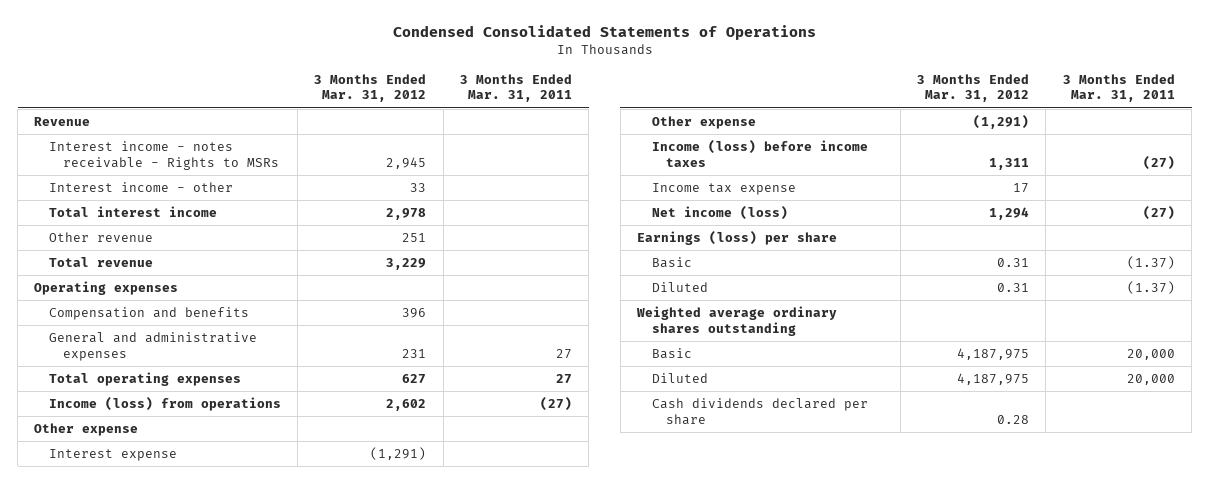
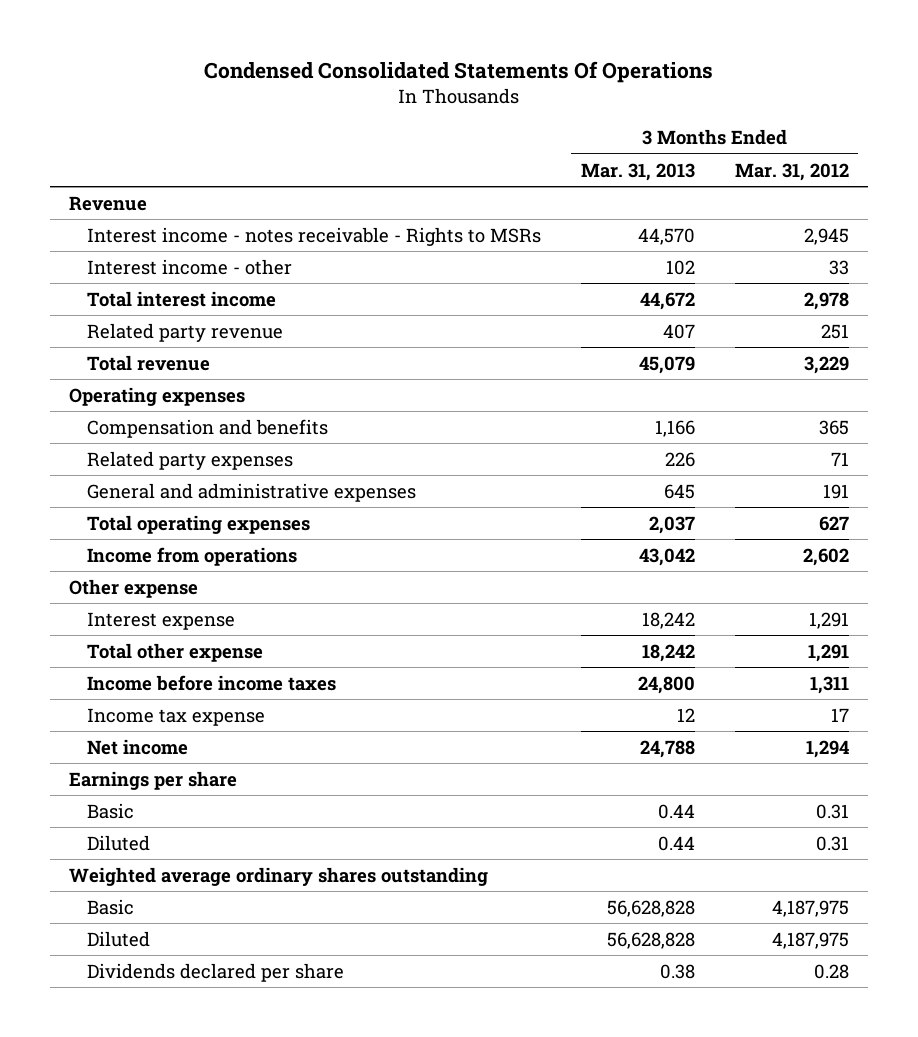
[392,25,816,41] Condensed Consolidated Statements of Operations -> [204,61,714,84] Condensed Consolidated Statements Of Operations
[459,73,572,103] 3 Months Ended Mar. 31, 2011 -> none
none -> [580,162,695,181] Mar. 31, 2013
[48,232,153,243] Other revenue -> [87,322,284,342] Related party revenue
[402,308,427,319] 396 -> [818,419,849,435] 365
none -> [87,450,294,470] Related party expenses
[402,348,427,358] 231 -> [822,483,849,499] 191
[48,397,281,412] Income (loss) from operations -> [87,546,298,566] Income from operations
[370,447,427,461] (1,291) -> [808,611,849,629] 1,291
[651,116,756,130] Other expense -> [87,642,264,662] Total other expense
[973,115,1030,130] (1,291) -> [807,643,849,662] 1,291
[651,140,868,167] Income (loss) before income taxes -> [87,674,337,691] Income before income taxes
[651,206,788,221] Net income (loss) -> [87,738,189,755] Net income
[637,231,838,246] Earnings (loss) per share -> [69,770,238,790] Earnings per share
[651,398,868,425] Cash dividends declared per share -> [87,962,345,982] Dividends declared per share

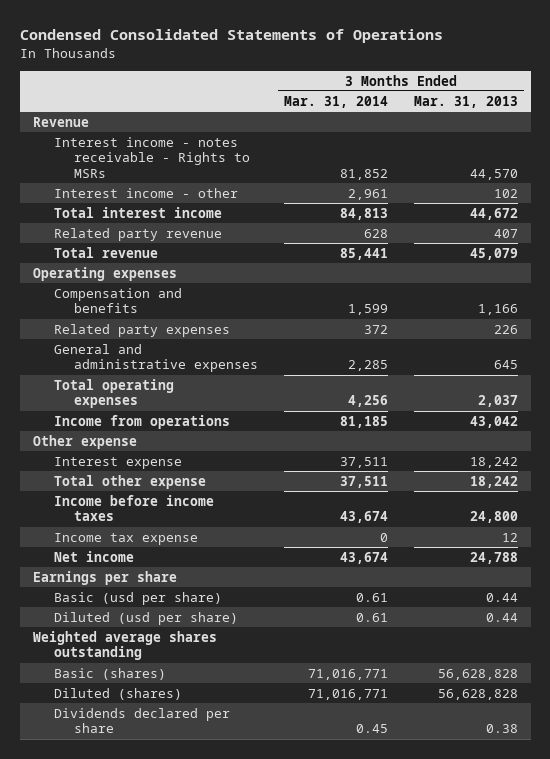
[204,61,714,84] Condensed Consolidated Statements Of Operations -> [19,29,443,44] Condensed Consolidated Statements of Operations
[734,162,849,181] Mar. 31, 2012 -> none
none -> [284,95,389,108] Mar. 31, 2014
[87,802,135,819] Basic -> [53,591,222,605] Basic (usd per share)
[87,834,151,851] Diluted -> [53,611,238,625] Diluted (usd per share)
[69,866,489,886] Weighted average ordinary shares outstanding -> [32,630,217,661] Weighted average shares outstanding
[87,898,135,915] Basic -> [53,667,166,680] Basic (shares)
[87,930,151,947] Diluted -> [53,687,182,700] Diluted (shares)

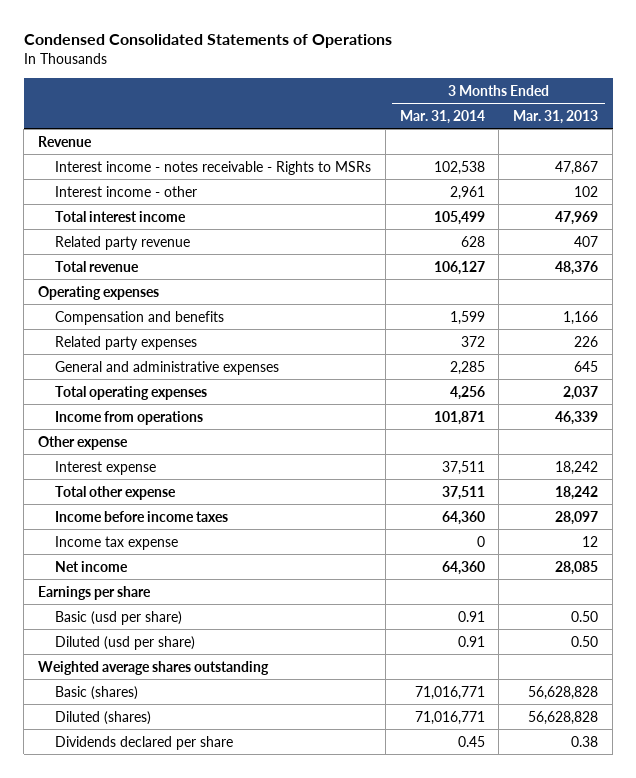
[340,169,389,181] 81,852 -> [433,160,485,175] 102,538
[469,169,518,181] 44,570 -> [555,160,599,175] 47,867
[340,207,389,220] 84,813 -> [433,210,485,225] 105,499
[469,207,518,220] 44,672 -> [555,210,599,225] 47,969
[340,247,389,260] 85,441 -> [433,260,485,275] 106,127
[469,247,518,260] 45,079 -> [555,260,599,275] 48,376
[340,415,389,428] 81,185 -> [433,410,485,425] 101,871
[469,415,518,428] 43,042 -> [555,410,599,425] 46,339
[340,511,389,524] 43,674 -> [441,510,485,525] 64,360
[469,511,518,524] 24,800 -> [555,510,599,525] 28,097
[340,551,389,564] 43,674 -> [441,560,485,575] 64,360
[469,551,518,564] 24,788 -> [555,560,599,575] 28,085
[356,592,389,602] 0.61 -> [457,610,485,622] 0.91
[485,592,518,602] 0.44 -> [571,610,599,622] 0.50
[356,612,389,622] 0.61 -> [457,635,485,647] 0.91
[485,612,518,622] 0.44 -> [571,635,599,647] 0.50

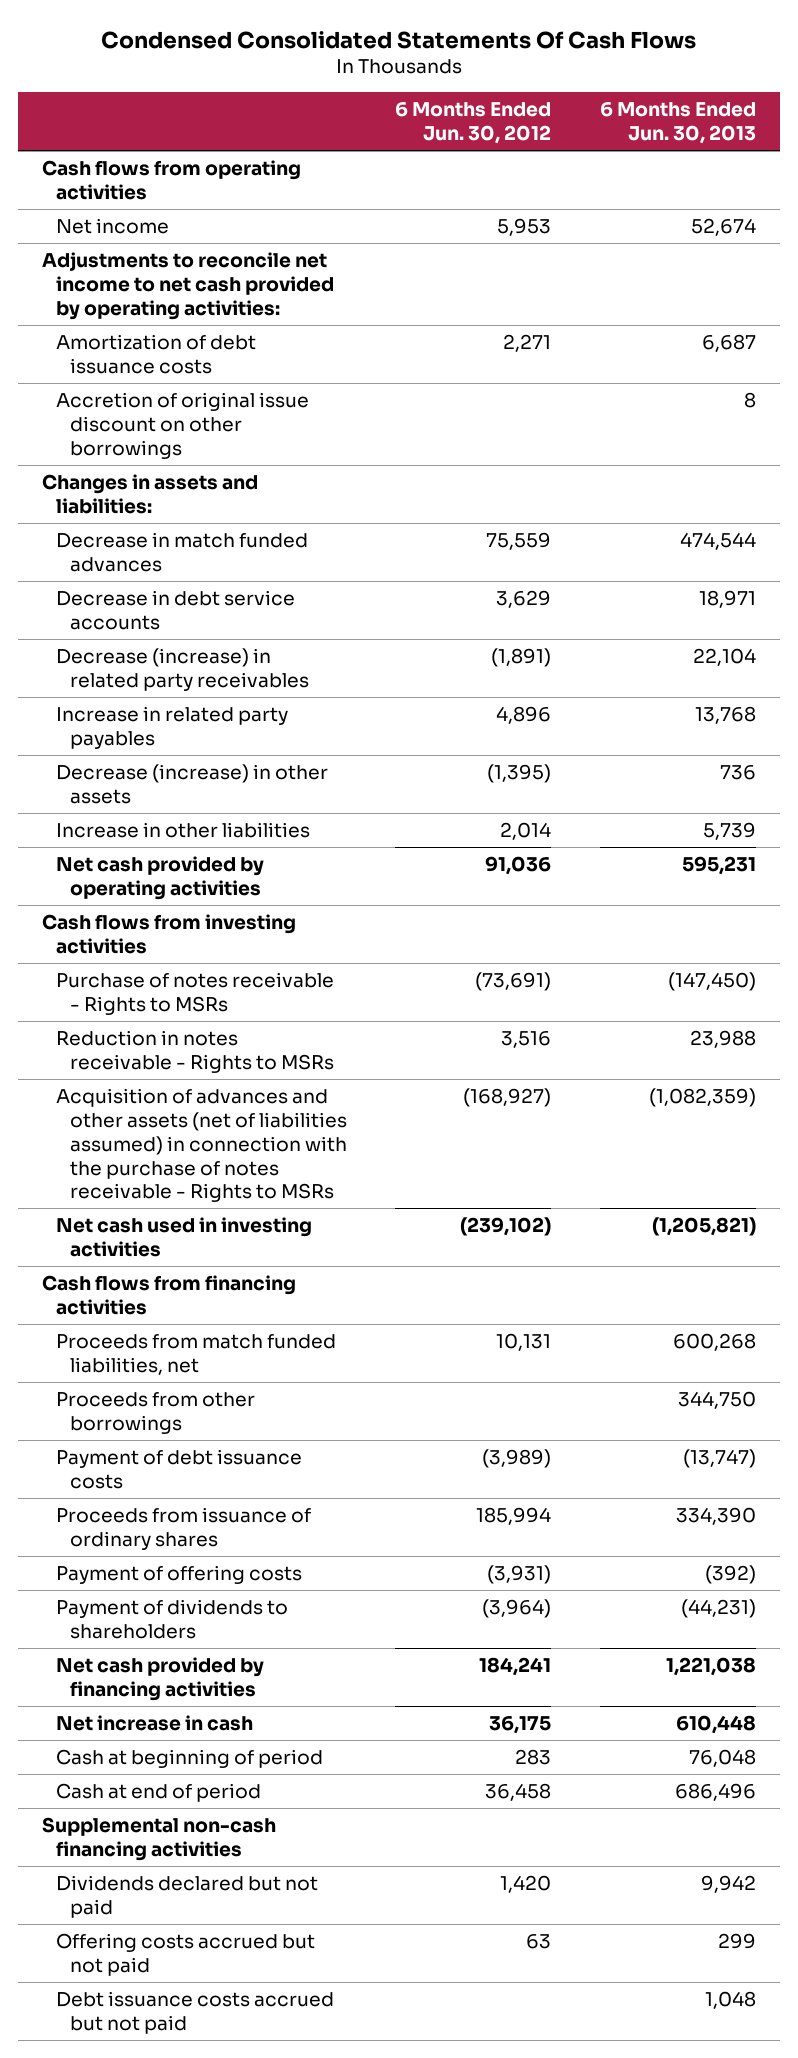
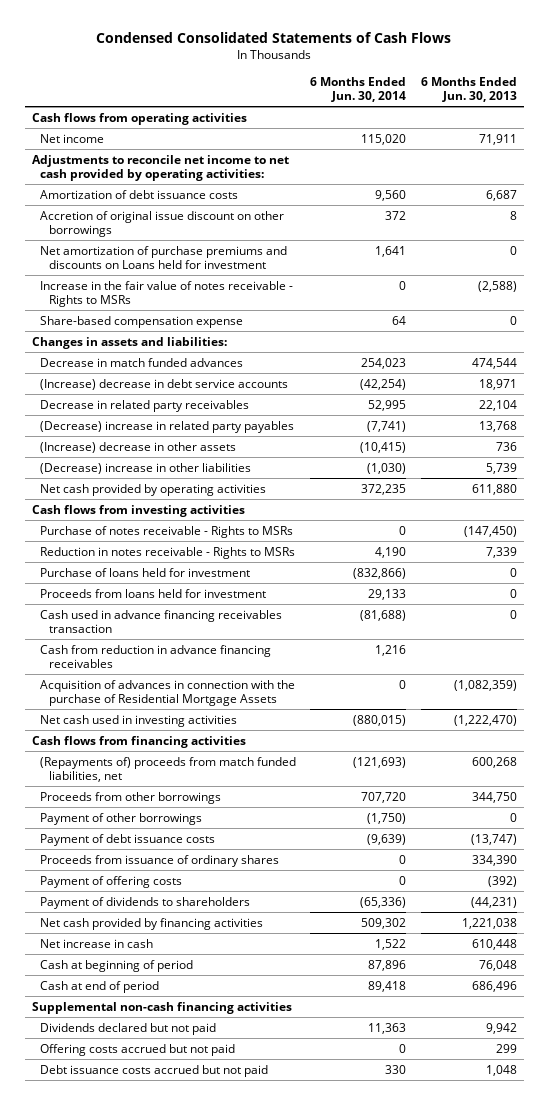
[100,30,696,49] Condensed Consolidated Statements Of Cash Flows -> [96,32,452,44] Condensed Consolidated Statements of Cash Flows
[395,102,552,145] 6 Months Ended Jun. 30, 2012 -> none
none -> [310,77,407,102] 6 Months Ended Jun. 30, 2014
[690,217,756,236] 52,674 -> [478,133,517,145] 71,911
none -> [40,245,288,269] Net amortization of purchase premiums and discounts on Loans held for investment
none -> [40,280,294,307] Increase in the fair value of notes receivable - Rights to MSRs
none -> [40,315,244,328] Share-based compensation expense
[56,589,296,630] Decrease in debt service accounts -> [40,378,289,390] (Increase) decrease in debt service accounts
[56,647,309,691] Decrease (increase) in related party receivables -> [40,399,250,412] Decrease in related party receivables
[56,705,289,749] Increase in related party payables -> [40,420,295,433] (Decrease) increase in related party payables
[56,763,329,804] Decrease (increase) in other assets -> [40,441,237,453] (Increase) decrease in other assets
[56,821,311,838] Increase in other liabilities -> [40,462,252,474] (Decrease) increase in other liabilities
[681,855,756,875] 595,231 -> [471,483,517,495] 611,880
[689,1029,756,1048] 23,988 -> [485,546,517,558] 7,339
none -> [40,567,251,577] Purchase of loans held for investment
none -> [40,588,267,598] Proceeds from loans held for investment
none -> [40,609,283,633] Cash used in advance financing receivables transaction
none -> [40,644,272,668] Cash from reduction in advance financing receivables
[56,1087,347,1203] Acquisition of advances and other assets (net of liabilities assumed) in connection with the purchase of notes receivable - Rights to MSRs -> [40,679,296,706] Acquisition of advances in connection with the purchase of Residential Mortgage Assets
[651,1216,756,1236] (1,205,821) -> [453,714,517,726] (1,222,470)
[56,1333,337,1375] Proceeds from match funded liabilities, net -> [40,756,297,782] (Repayments of) proceeds from match funded liabilities, net
none -> [40,812,203,825] Payment of other borrowings

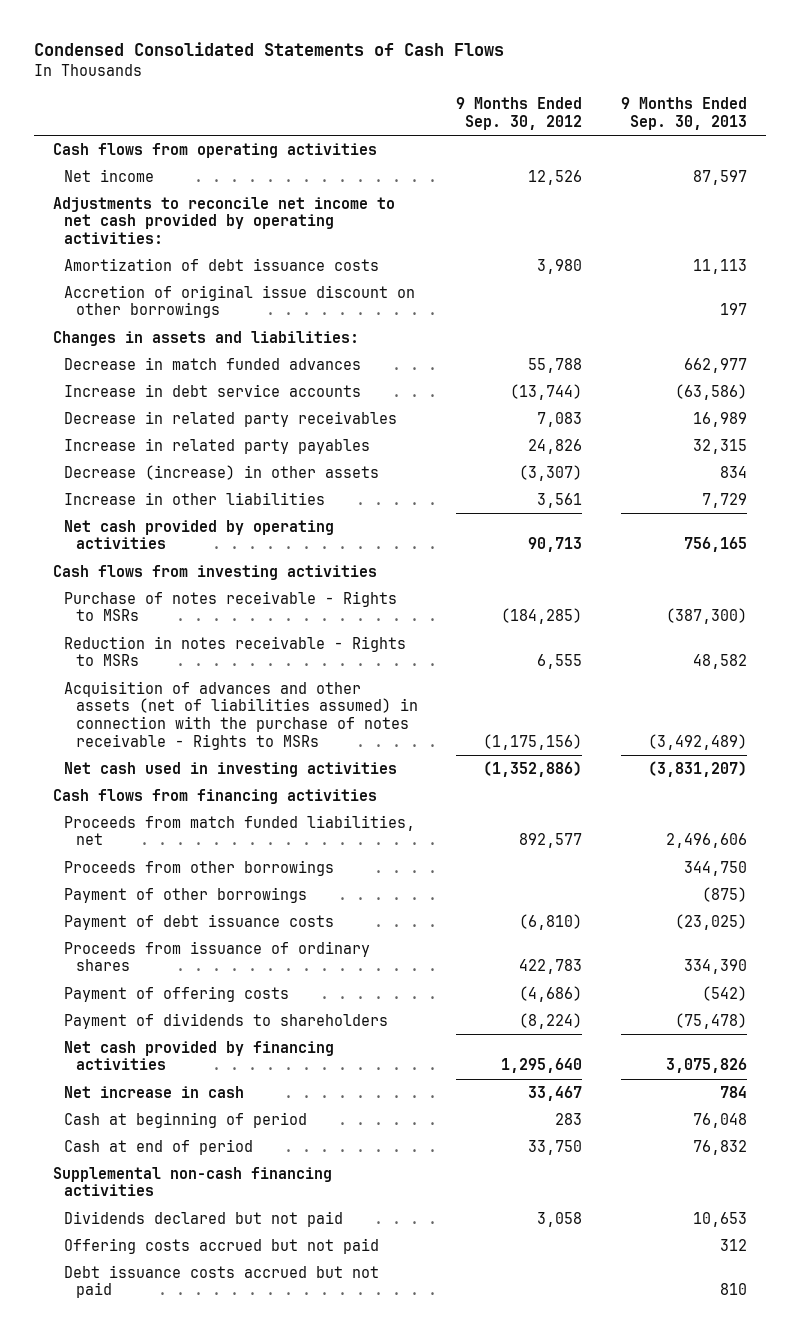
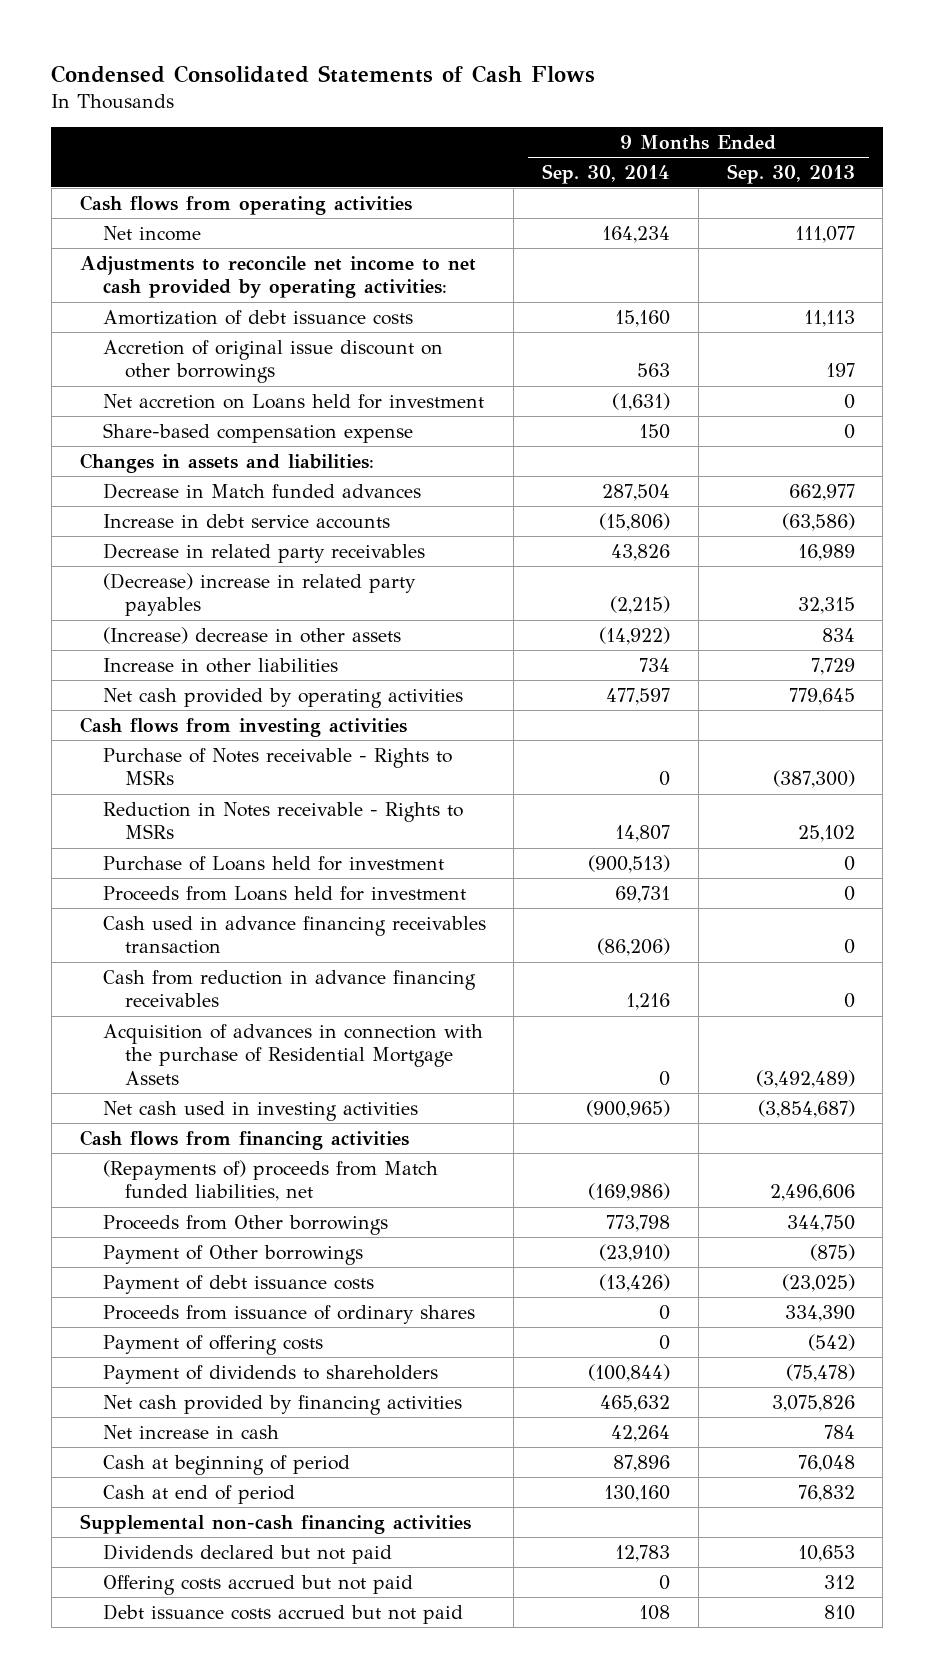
[456,97,583,130] 9 Months Ended Sep. 30, 2012 -> none
none -> [542,163,671,184] Sep. 30, 2014
[692,169,747,185] 87,597 -> [794,225,855,243] 111,077
none -> [102,393,484,409] Net accretion on Loans held for investment
none -> [102,422,413,443] Share-based compensation expense
[64,356,362,370] Decrease in match funded advances -> [102,482,421,499] Decrease in Match funded advances
[64,437,371,454] Increase in related party payables -> [102,572,416,617] (Decrease) increase in related party payables
[64,464,380,480] Decrease (increase) in other assets -> [102,626,401,644] (Increase) decrease in other assets
[683,537,747,553] 756,165 -> [788,687,855,705] 779,645
[64,590,398,622] Purchase of notes receivable - Rights to MSRs -> [102,747,452,786] Purchase of Notes receivable - Rights to MSRs
[64,635,407,667] Reduction in notes receivable - Rights to MSRs -> [102,801,463,840] Reduction in Notes receivable - Rights to MSRs
[692,654,747,670] 48,582 -> [797,825,855,843] 25,102
none -> [102,855,444,871] Purchase of Loans held for investment
none -> [102,885,466,901] Proceeds from Loans held for investment
none -> [102,915,486,955] Cash used in advance financing receivables transaction
none -> [102,969,476,1008] Cash from reduction in advance financing receivables
[64,680,418,750] Acquisition of advances and other assets (net of liabilities assumed) in connection with the purchase of notes receivable - Rights to MSRs -> [102,1023,483,1086] Acquisition of advances in connection with the purchase of Residential Mortgage Assets
[647,760,747,777] (3,831,207) -> [757,1099,855,1118] (3,854,687)
[64,814,416,846] Proceeds from match funded liabilities, net -> [102,1159,438,1202] (Repayments of) proceeds from Match funded liabilities, net
[64,859,335,876] Proceeds from other borrowings -> [102,1214,388,1235] Proceeds from Other borrowings
[64,886,308,903] Payment of other borrowings -> [102,1244,363,1265] Payment of Other borrowings

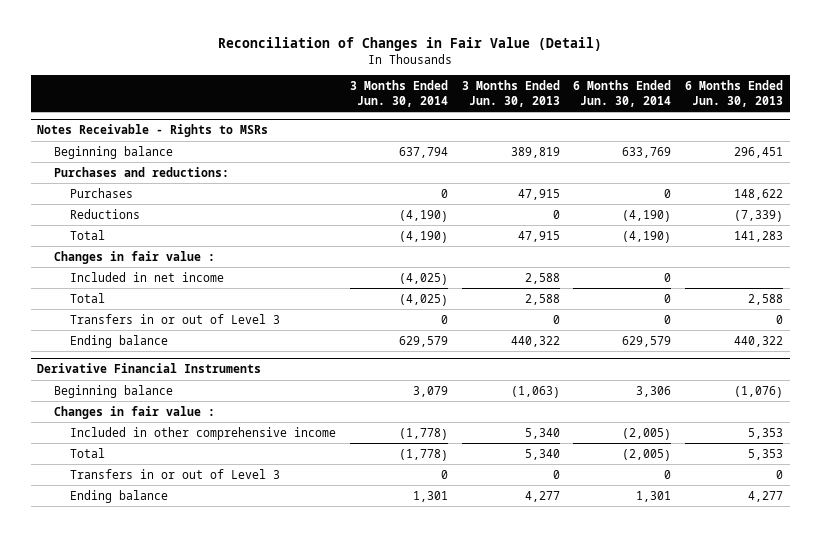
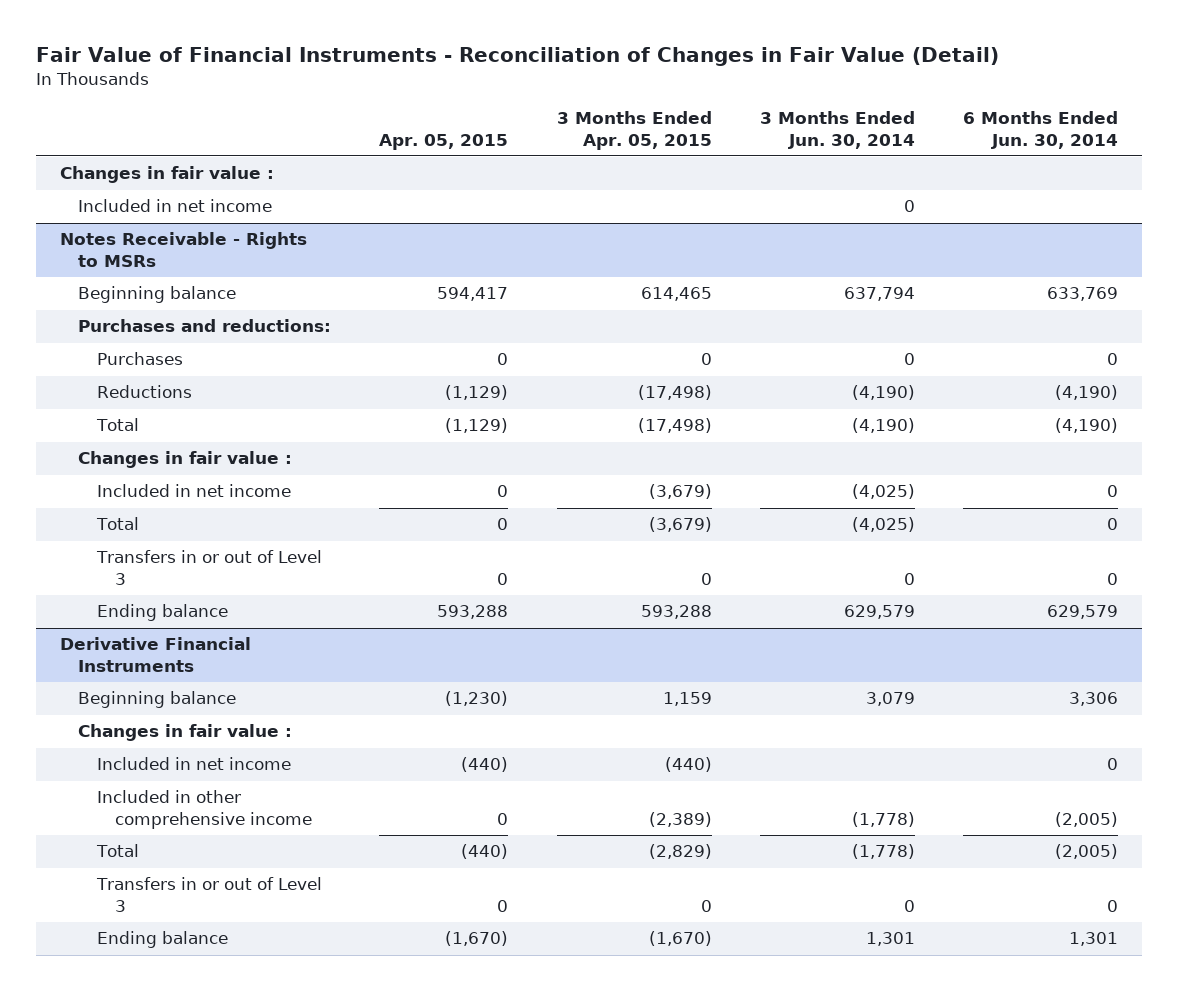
[218,37,603,52] Reconciliation of Changes in Fair Value (Detail) -> [36,47,1000,67] Fair Value of Financial Instruments - Reconciliation of Changes in Fair Value (Detail)
[461,79,560,107] 3 Months Ended Jun. 30, 2013 -> none
[684,79,783,107] 6 Months Ended Jun. 30, 2013 -> none
none -> [379,133,509,150] Apr. 05, 2015
none -> [556,111,712,150] 3 Months Ended Apr. 05, 2015
none -> [60,166,275,184] Changes in fair value :
none -> [78,199,273,213] Included in net income
none -> [96,757,291,771] Included in net income

